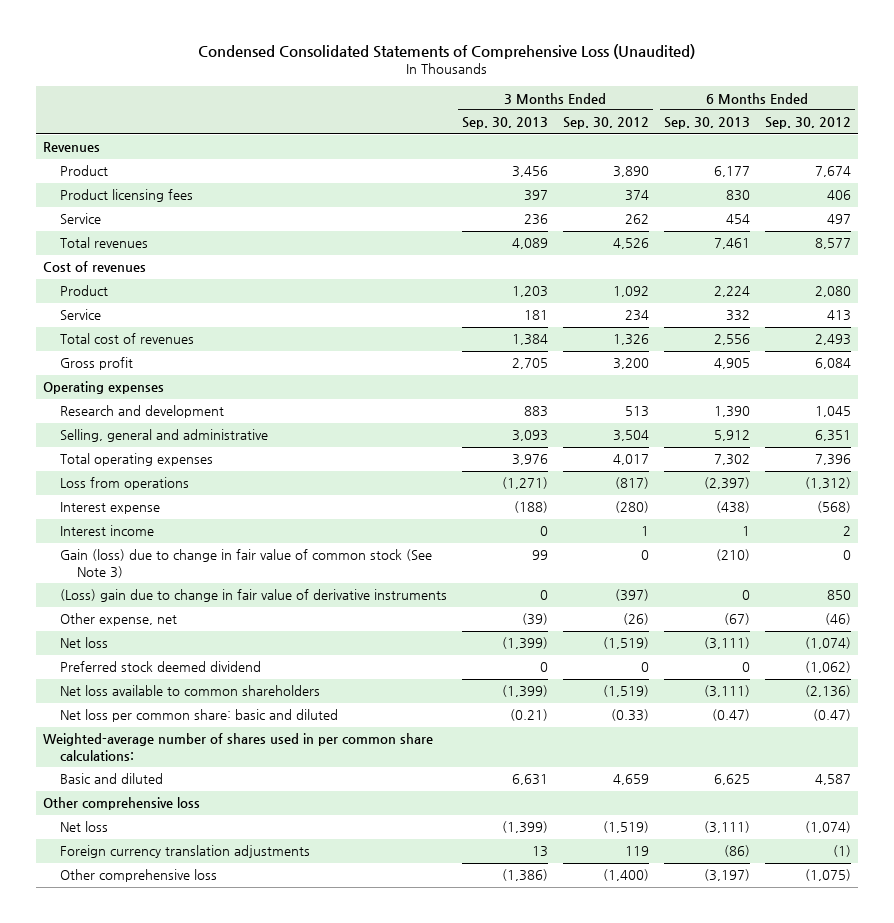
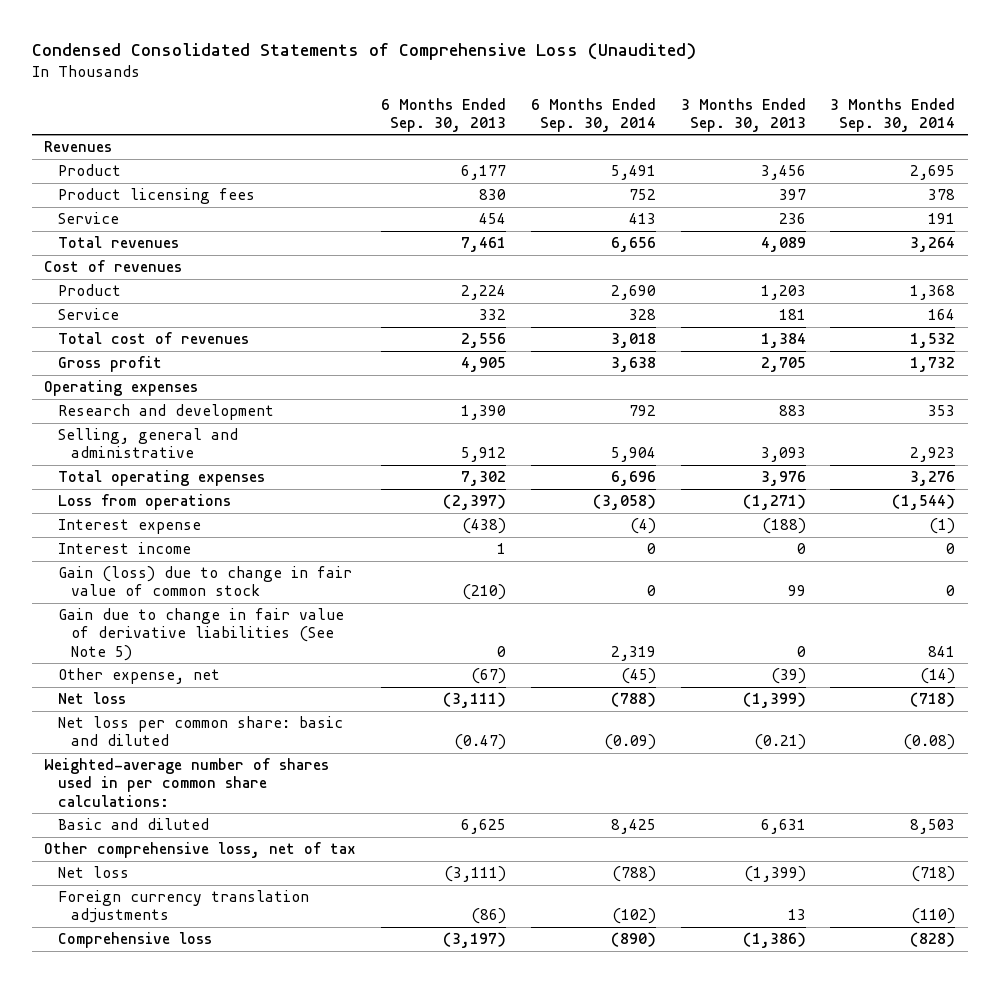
[562,117,649,130] Sep. 30, 2012 -> none
[764,117,851,130] Sep. 30, 2012 -> none
none -> [530,97,656,132] 6 Months Ended Sep. 30, 2014
none -> [830,97,956,132] 3 Months Ended Sep. 30, 2014
[59,549,432,578] Gain (loss) due to change in fair value of common stock (See Note 3) -> [57,566,352,597] Gain (loss) due to change in fair value of common stock
[59,589,447,603] (Loss) gain due to change in fair value of derivative instruments -> [57,608,344,661] Gain due to change in fair value of derivative liabilities (See Note 5)
[59,661,261,673] Preferred stock deemed dividend -> none
[59,685,320,697] Net loss available to common shareholders -> none
[43,797,201,811] Other comprehensive loss -> [44,842,357,859] Other comprehensive loss, net of tax
[59,869,217,883] Other comprehensive loss -> [57,932,212,949] Comprehensive loss

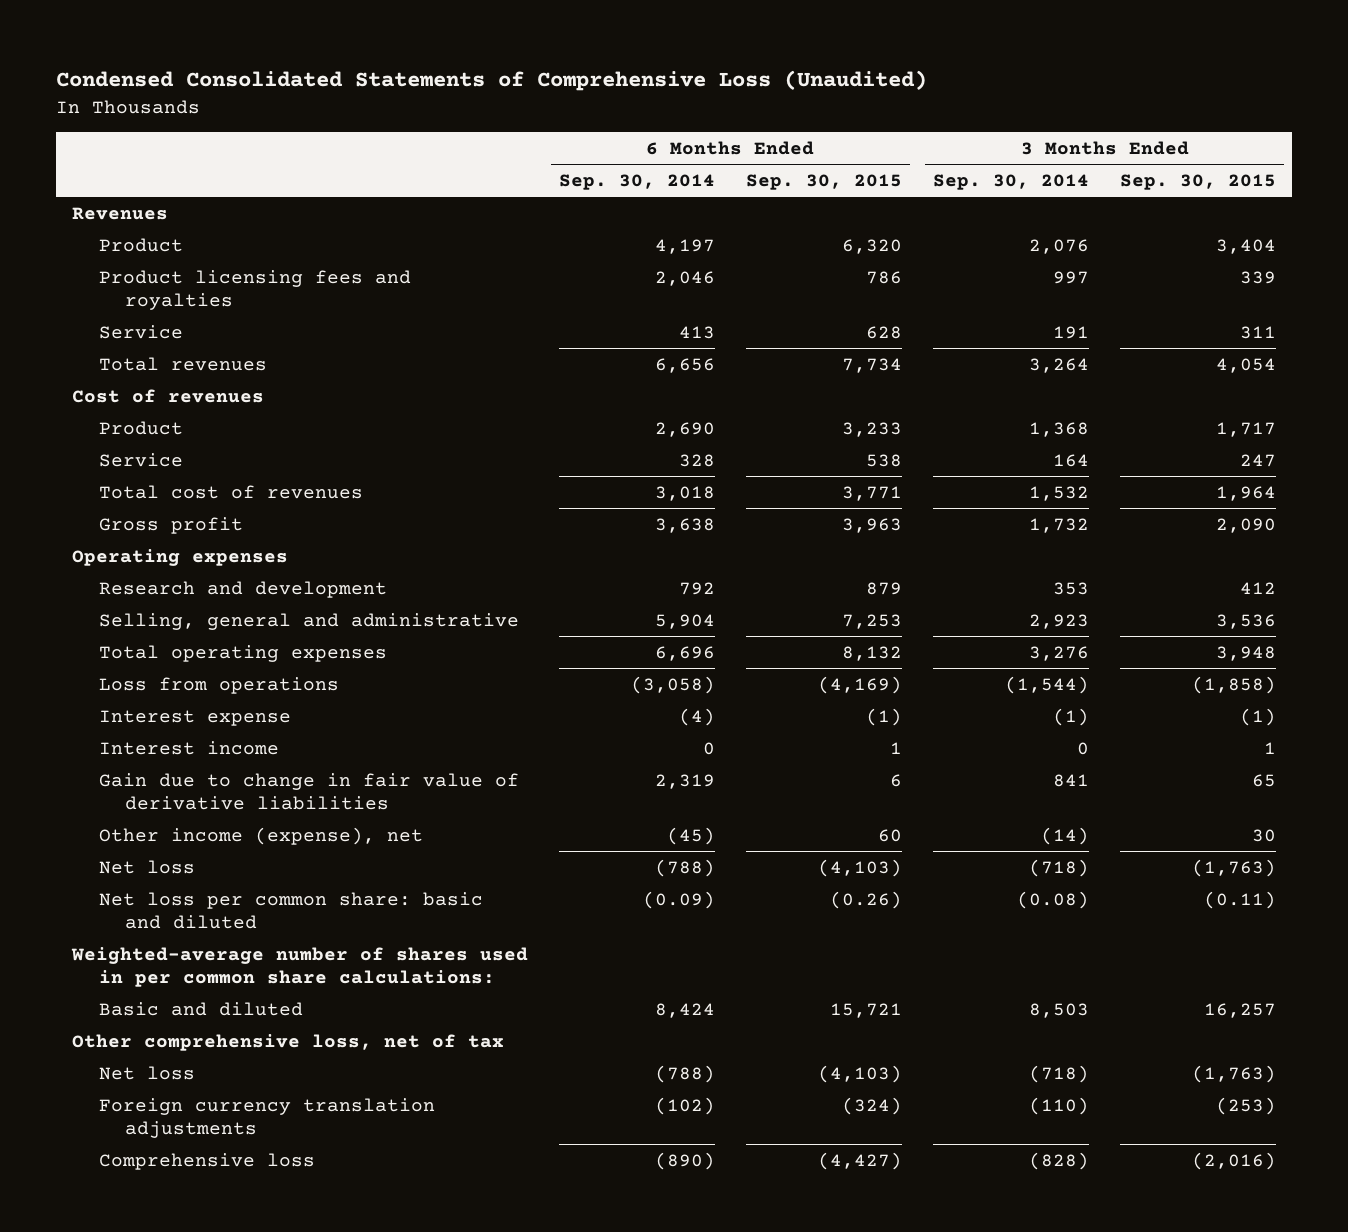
[381,97,507,132] 6 Months Ended Sep. 30, 2013 -> none
[680,97,806,132] 3 Months Ended Sep. 30, 2013 -> none
none -> [745,174,902,191] Sep. 30, 2015
none -> [1120,174,1277,191] Sep. 30, 2015
[610,165,656,181] 5,491 -> [654,238,715,254] 4,197
[910,165,956,181] 2,695 -> [1029,238,1090,254] 2,076
[57,188,255,205] Product licensing fees -> [98,269,411,311] Product licensing fees and royalties
[628,189,656,201] 752 -> [654,270,715,286] 2,046
[928,189,956,201] 378 -> [1053,270,1090,284] 997
[57,566,352,597] Gain (loss) due to change in fair value of common stock -> none
[57,608,344,661] Gain due to change in fair value of derivative liabilities (See Note 5) -> [98,772,519,811] Gain due to change in fair value of derivative liabilities
[57,668,220,685] Other expense, net -> [98,826,423,845] Other income (expense), net
[610,819,656,835] 8,425 -> [654,1002,715,1018] 8,424

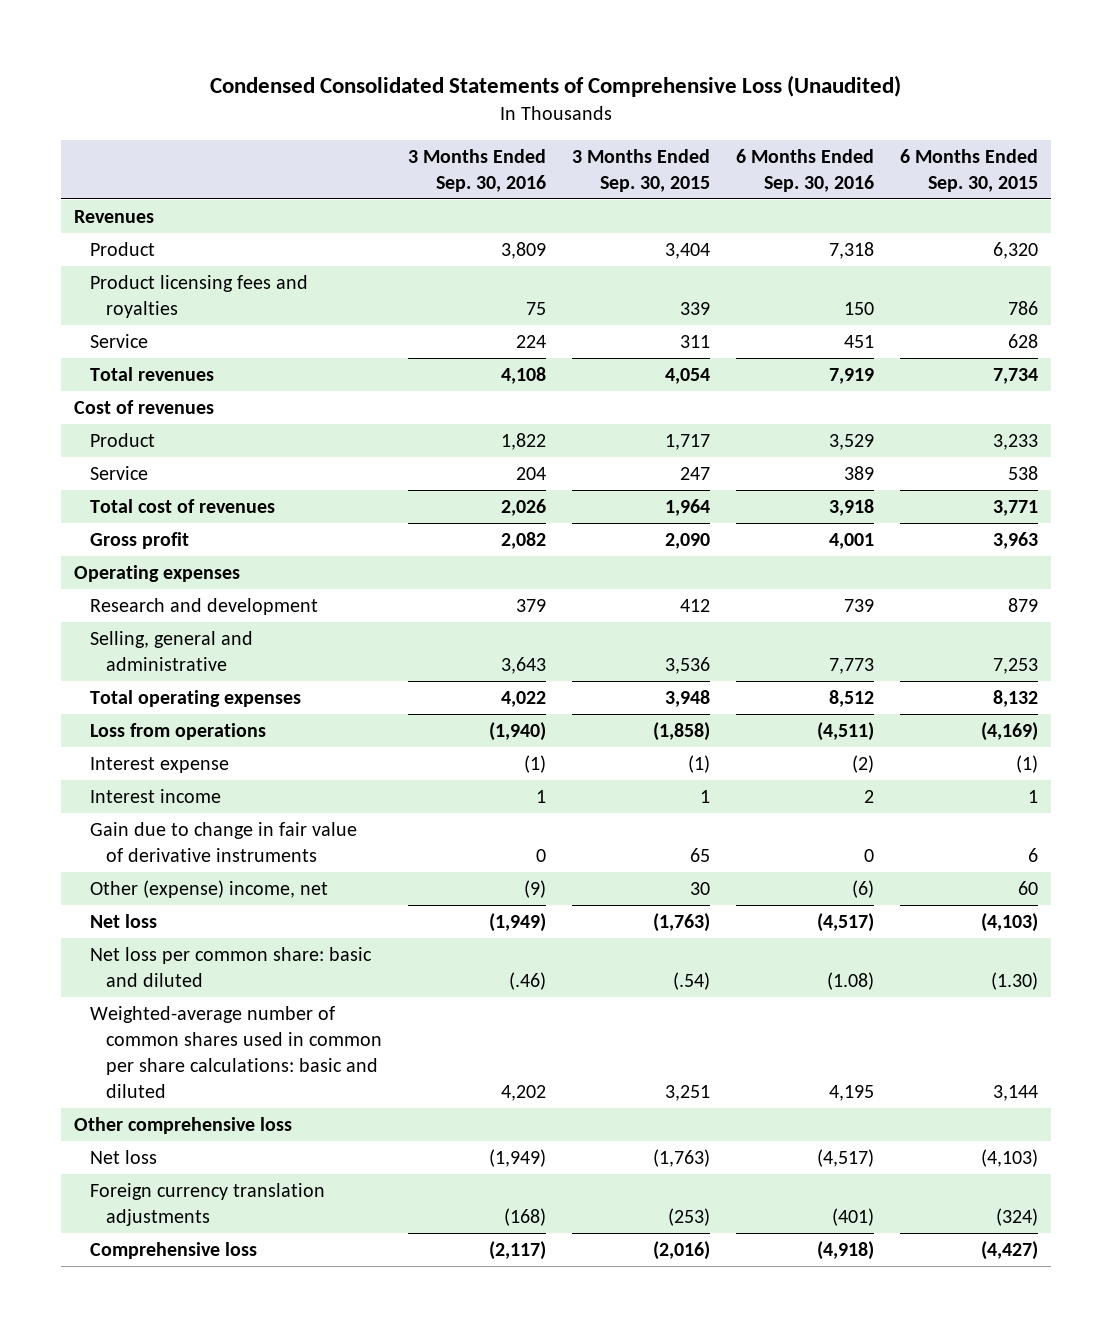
[558,174,715,191] Sep. 30, 2014 -> none
[933,174,1090,191] Sep. 30, 2014 -> none
none -> [408,149,547,193] 3 Months Ended Sep. 30, 2016
none -> [735,149,874,193] 6 Months Ended Sep. 30, 2016
[98,772,519,811] Gain due to change in fair value of derivative liabilities -> [90,822,358,862] Gain due to change in fair value of derivative instruments
[98,826,423,845] Other income (expense), net -> [90,880,329,899] Other (expense) income, net
[70,946,528,988] Weighted-average number of shares used in per common share calculations: -> none
[829,890,902,909] (0.26) -> [990,971,1038,990] (1.30)
[1204,890,1277,909] (0.11) -> [673,971,711,990] (.54)
[98,1001,303,1016] Basic and diluted -> [90,1006,383,1098] Weighted-average number of common shares used in common per share calculations: basic and diluted
[829,1002,902,1018] 15,721 -> [992,1084,1038,1101] 3,144
[1204,1002,1277,1018] 16,257 -> [665,1084,711,1101] 3,251
[71,1033,504,1051] Other comprehensive loss, net of tax -> [74,1117,293,1135] Other comprehensive loss

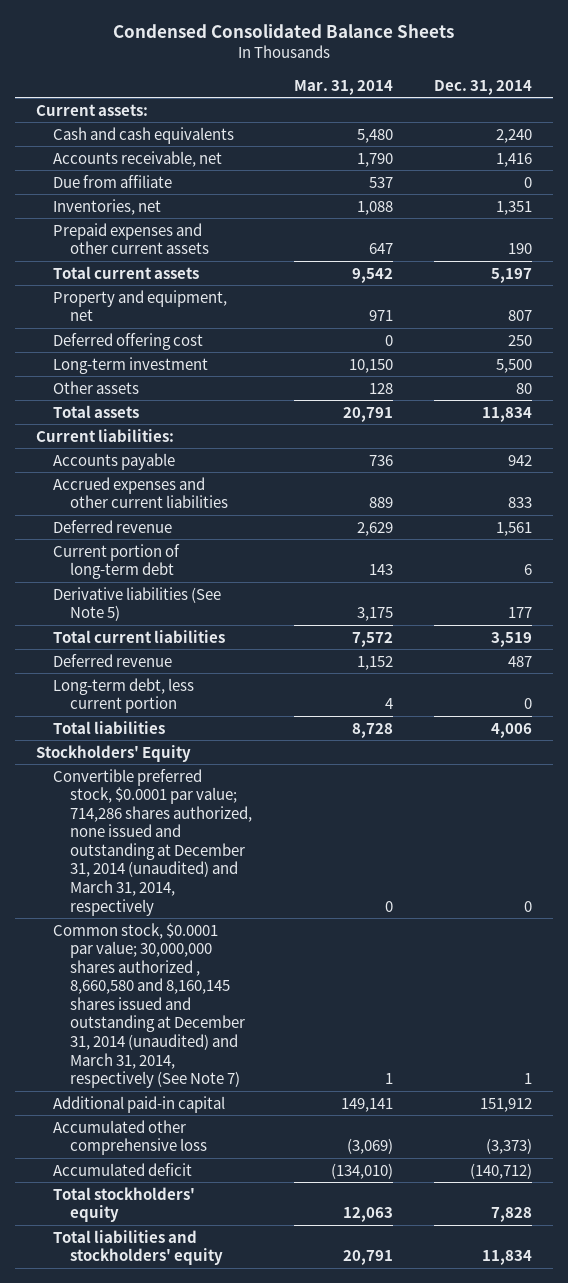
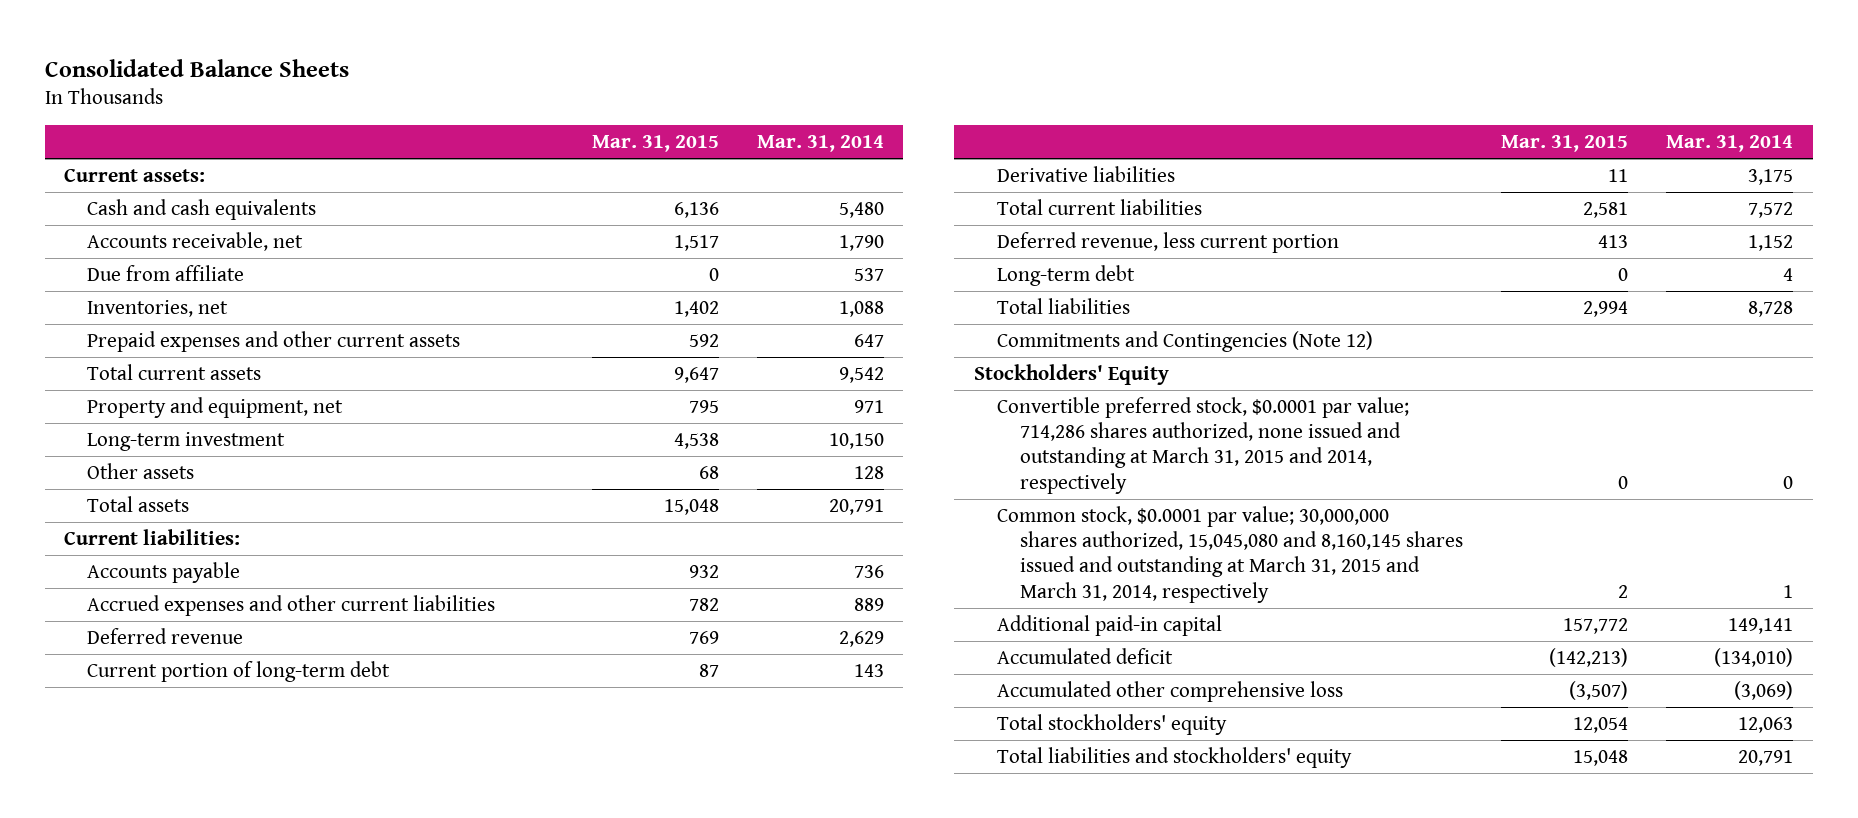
[113,24,455,39] Condensed Consolidated Balance Sheets -> [45,58,350,77] Consolidated Balance Sheets
[434,79,533,95] Dec. 31, 2014 -> none
none -> [591,134,719,152] Mar. 31, 2015
[52,332,203,350] Deferred offering cost -> none
[52,586,221,622] Derivative liabilities (See Note 5) -> [996,165,1175,182] Derivative liabilities
[52,653,172,667] Deferred revenue -> [996,231,1339,253] Deferred revenue, less current portion
[52,677,194,714] Long-term debt, less current portion -> [996,264,1135,286] Long-term debt
none -> [996,330,1373,352] Commitments and Contingencies (Note 12)
[52,768,252,916] Convertible preferred stock, $0.0001 par value; 714,286 shares authorized, none issued and outstanding at December 31, 2014 (unaudited) and March 31, 2014, respectively -> [996,396,1409,494] Convertible preferred stock, $0.0001 par value; 714,286 shares authorized, none issued and outstanding at March 31, 2015 and 2014, respectively
[52,922,245,1089] Common stock, $0.0001 par value; 30,000,000 shares authorized , 8,660,580 and 8,160,145 shares issued and outstanding at December 31, 2014 (unaudited) and March 31, 2014, respectively (See Note 7) -> [996,505,1463,603] Common stock, $0.0001 par value; 30,000,000 shares authorized, 15,045,080 and 8,160,145 shares issued and outstanding at March 31, 2015 and March 31, 2014, respectively
[52,1119,207,1156] Accumulated other comprehensive loss -> [996,680,1343,702] Accumulated other comprehensive loss

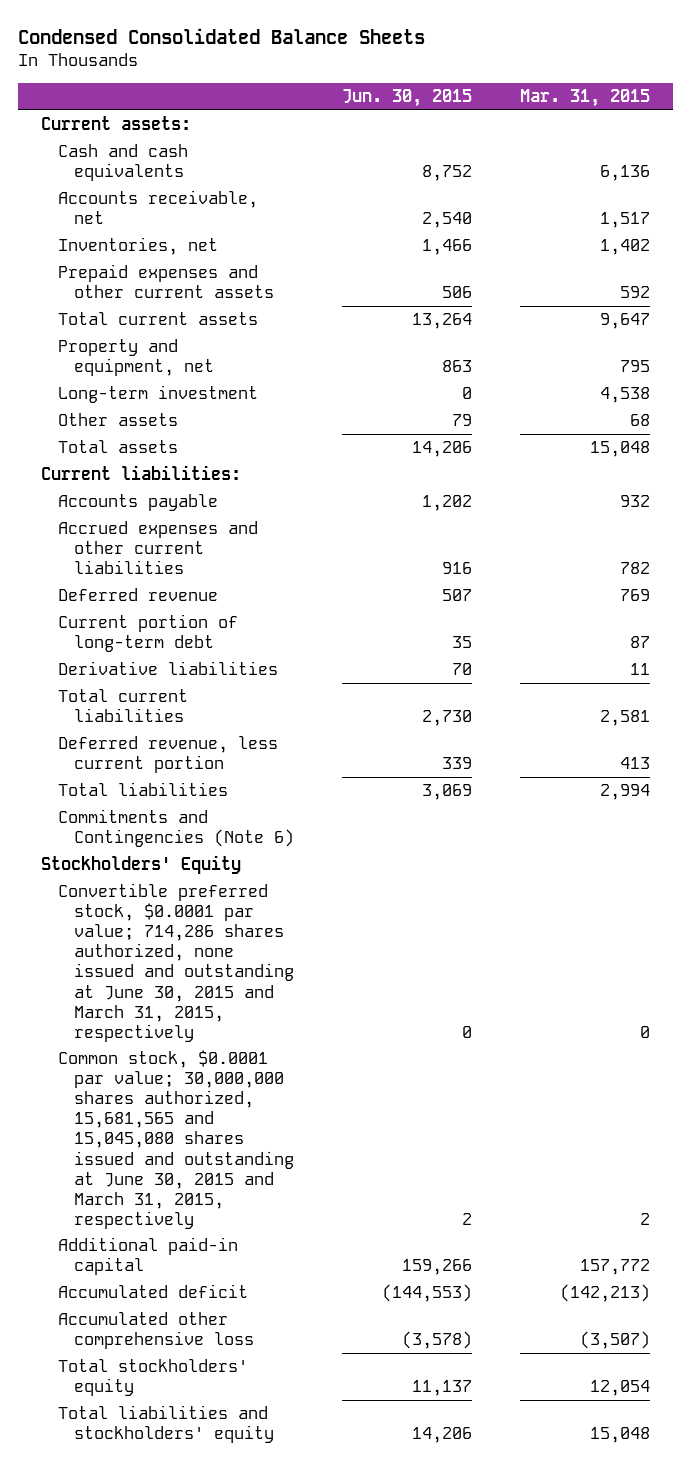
[45,58,350,77] Consolidated Balance Sheets -> [17,27,425,44] Condensed Consolidated Balance Sheets
[757,134,885,152] Mar. 31, 2014 -> none
none -> [342,89,473,108] Jun. 30, 2015
[87,264,245,281] Due from affiliate -> none
[996,264,1135,286] Long-term debt -> none
[996,330,1373,352] Commitments and Contingencies (Note 12) -> [57,809,295,848] Commitments and Contingencies (Note 6)
[996,396,1409,494] Convertible preferred stock, $0.0001 par value; 714,286 shares authorized, none issued and outstanding at March 31, 2015 and 2014, respectively -> [57,883,295,1042] Convertible preferred stock, $0.0001 par value; 714,286 shares authorized, none issued and outstanding at June 30, 2015 and March 31, 2015, respectively
[996,505,1463,603] Common stock, $0.0001 par value; 30,000,000 shares authorized, 15,045,080 and 8,160,145 shares issued and outstanding at March 31, 2015 and March 31, 2014, respectively -> [57,1050,295,1229] Common stock, $0.0001 par value; 30,000,000 shares authorized, 15,681,565 and 15,045,080 shares issued and outstanding at June 30, 2015 and March 31, 2015, respectively

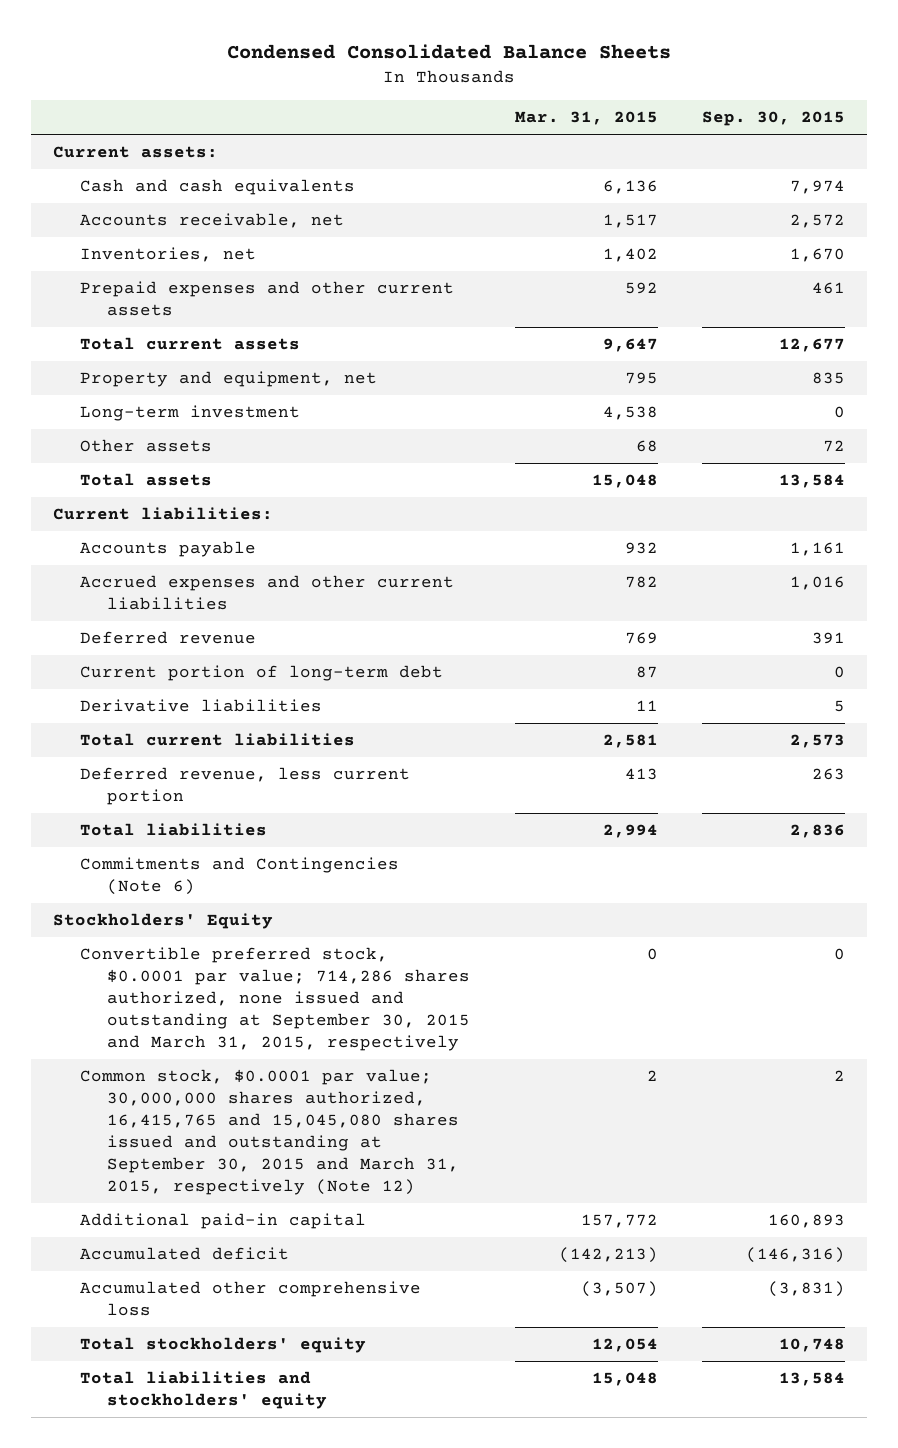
[342,89,473,108] Jun. 30, 2015 -> none
none -> [701,111,845,127] Sep. 30, 2015
[57,883,295,1042] Convertible preferred stock, $0.0001 par value; 714,286 shares authorized, none issued and outstanding at June 30, 2015 and March 31, 2015, respectively -> [80,947,471,1052] Convertible preferred stock, $0.0001 par value; 714,286 shares authorized, none issued and outstanding at September 30, 2015 and March 31, 2015, respectively
[57,1050,295,1229] Common stock, $0.0001 par value; 30,000,000 shares authorized, 15,681,565 and 15,045,080 shares issued and outstanding at June 30, 2015 and March 31, 2015, respectively -> [80,1069,460,1196] Common stock, $0.0001 par value; 30,000,000 shares authorized, 16,415,765 and 15,045,080 shares issued and outstanding at September 30, 2015 and March 31, 2015, respectively (Note 12)

